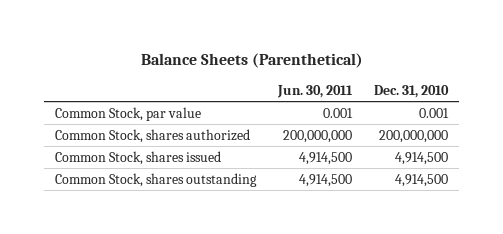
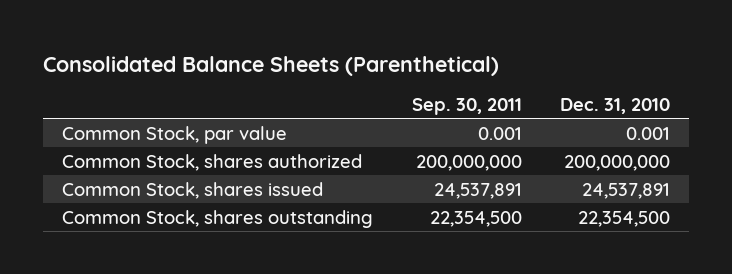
[140,53,363,69] Balance Sheets (Parenthetical) -> [42,55,499,76] Consolidated Balance Sheets (Parenthetical)
[277,84,354,98] Jun. 30, 2011 -> none
none -> [411,97,522,115] Sep. 30, 2011
[395,151,449,165] 4,914,500 -> [582,182,671,199] 24,537,891
[395,173,449,187] 4,914,500 -> [578,210,671,227] 22,354,500

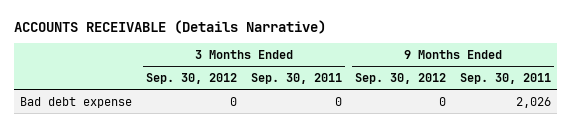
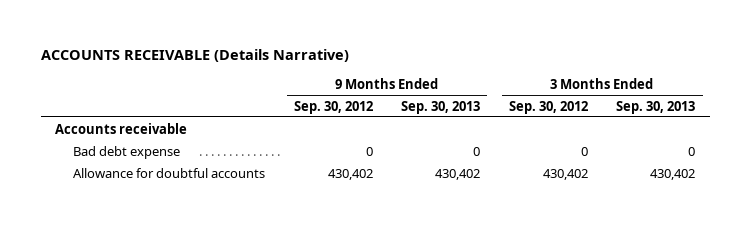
[250,73,342,85] Sep. 30, 2011 -> none
[459,73,551,85] Sep. 30, 2011 -> none
none -> [401,100,481,114] Sep. 30, 2013
none -> [616,100,696,114] Sep. 30, 2013
none -> [54,122,187,134] Accounts receivable
none -> [73,167,266,178] Allowance for doubtful accounts

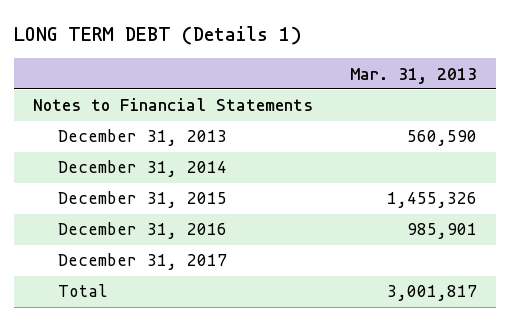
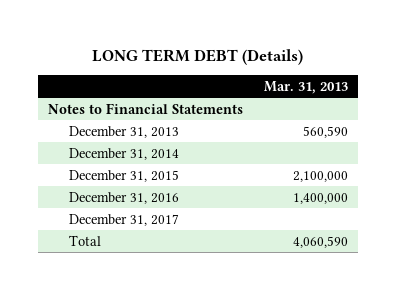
[13,25,302,45] LONG TERM DEBT (Details 1) -> [91,48,303,65] LONG TERM DEBT (Details)
[387,192,478,209] 1,455,326 -> [292,170,348,182] 2,100,000
[407,223,478,240] 985,901 -> [292,192,348,204] 1,400,000
[387,285,478,302] 3,001,817 -> [292,235,348,248] 4,060,590

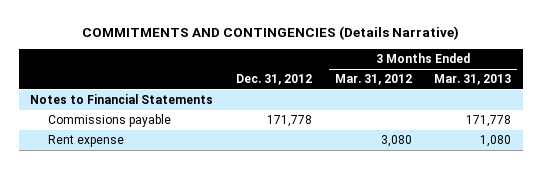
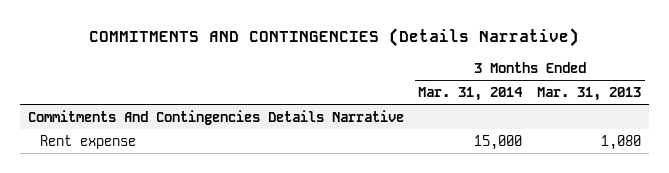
[235,74,312,86] Dec. 31, 2012 -> none
[334,74,412,86] Mar. 31, 2012 -> none
none -> [418,87,524,102] Mar. 31, 2014
[30,94,214,105] Notes to Financial Statements -> none
[48,114,172,128] Commissions payable -> none
none -> [27,110,404,126] Commitments And Contingencies Details Narrative

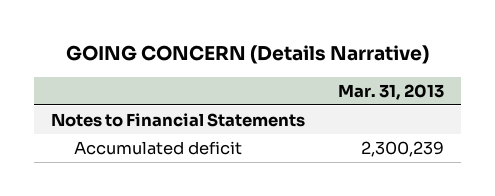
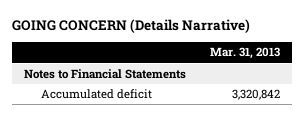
[361,141,445,158] 2,300,239 -> [232,89,281,101] 3,320,842

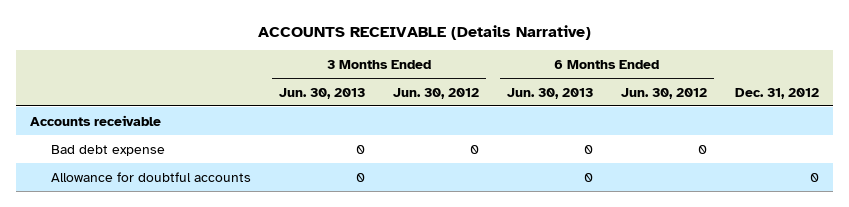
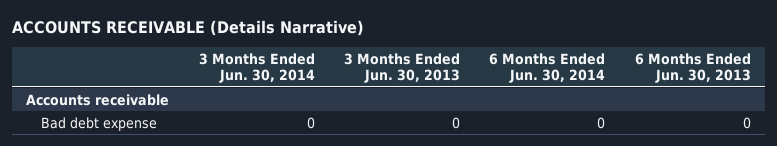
[393,87,480,99] Jun. 30, 2012 -> none
[621,87,708,99] Jun. 30, 2012 -> none
[735,87,820,99] Dec. 31, 2012 -> none
none -> [198,52,315,84] 3 Months Ended Jun. 30, 2014
none -> [489,52,606,84] 6 Months Ended Jun. 30, 2014
[50,171,251,182] Allowance for doubtful accounts -> none

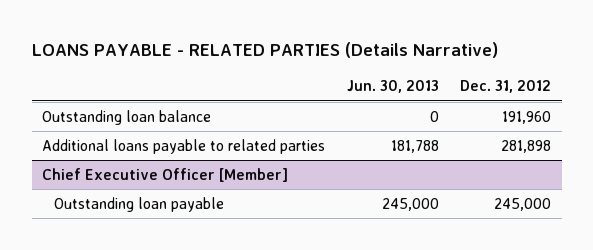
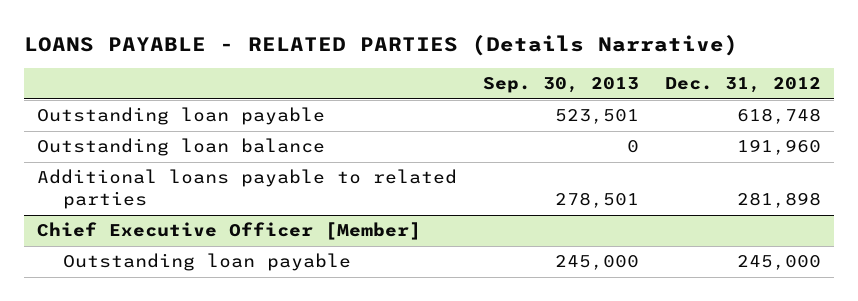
[346,80,439,94] Jun. 30, 2013 -> none
none -> [482,77,639,94] Sep. 30, 2013
none -> [37,107,326,126] Outstanding loan payable

